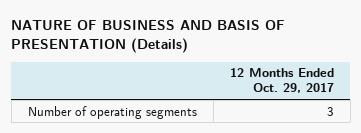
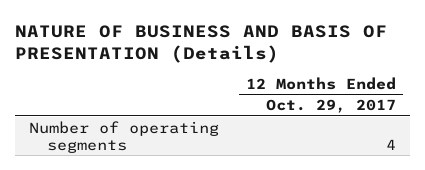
[326,106,334,116] 3 -> [386,138,397,150] 4

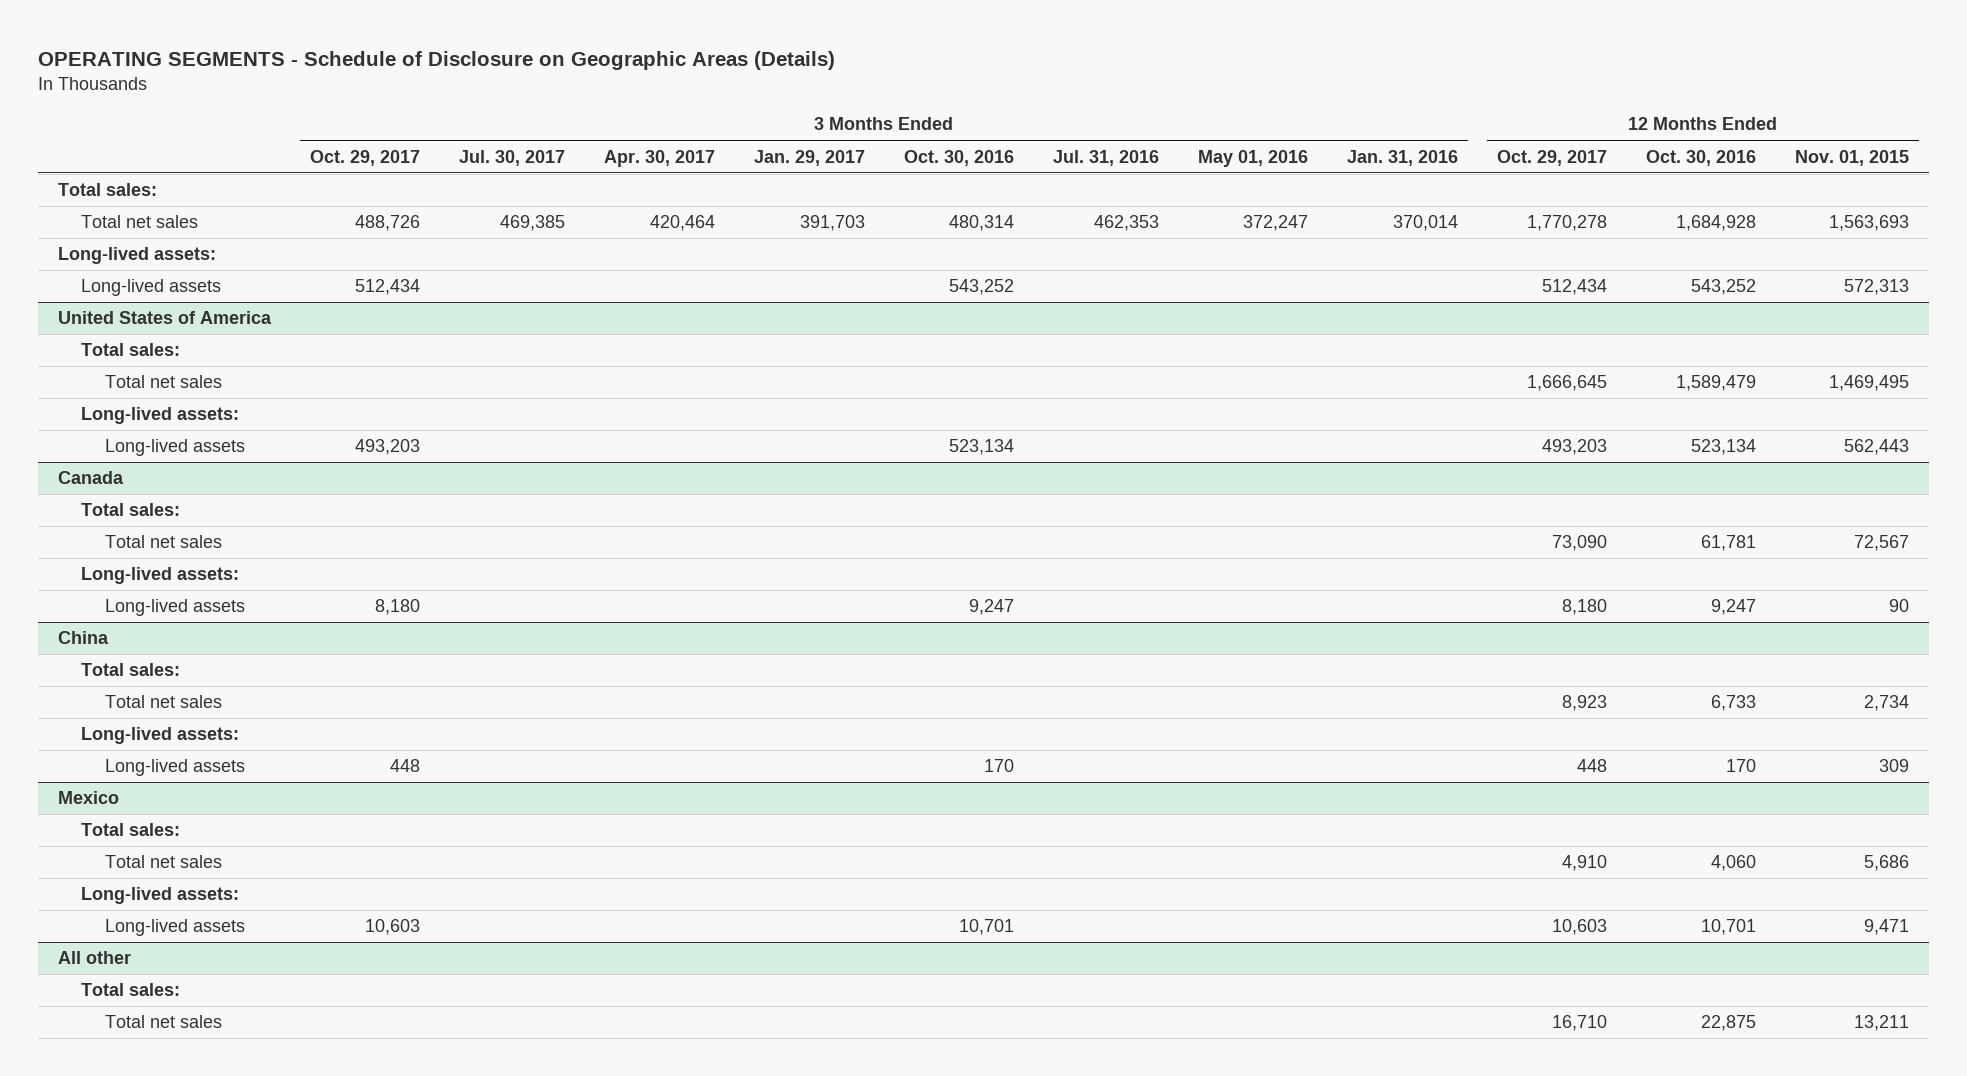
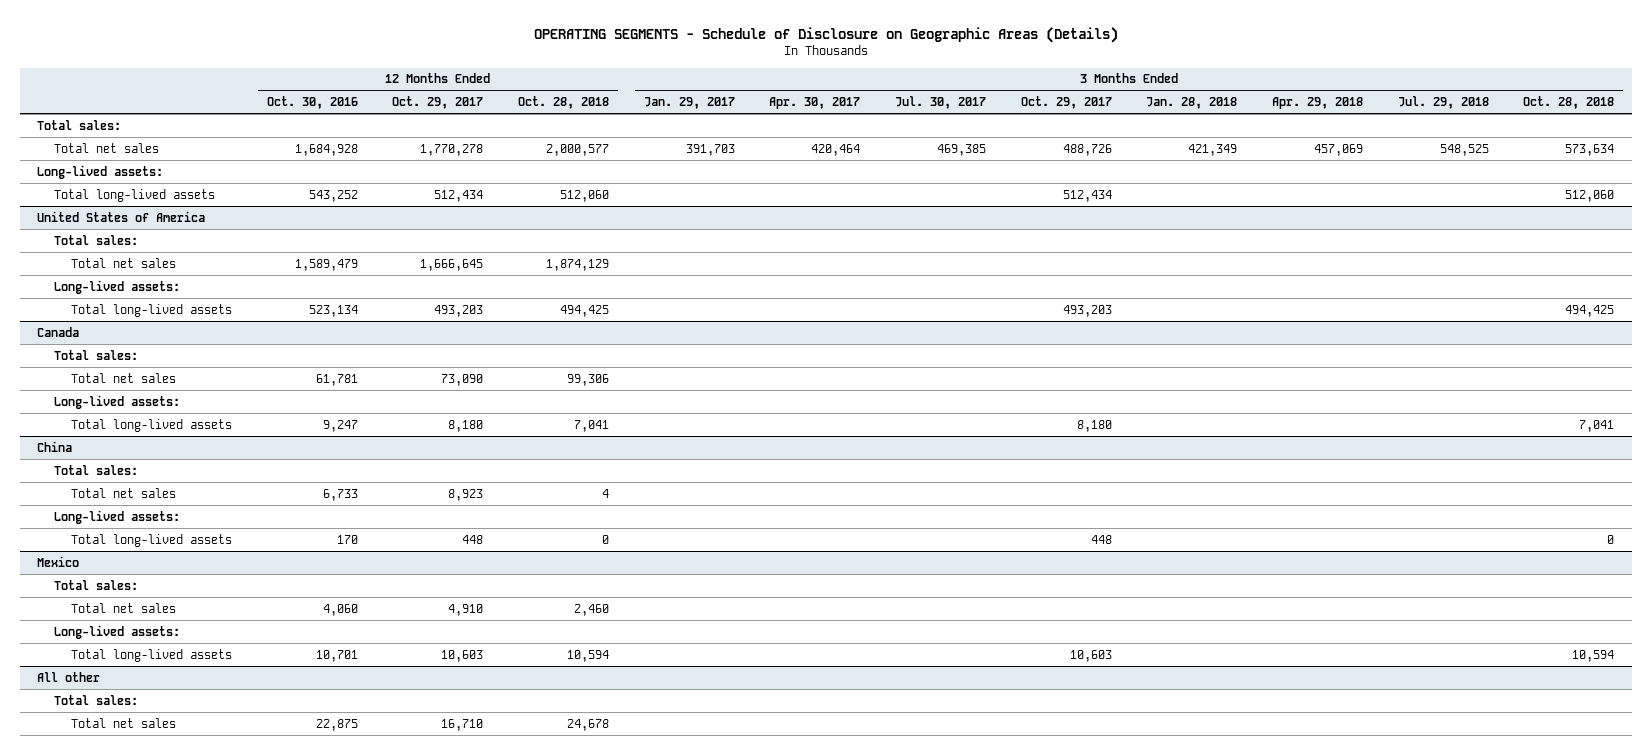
[903,149,1014,166] Oct. 30, 2016 -> none
[1052,149,1159,166] Jul. 31, 2016 -> none
[1197,149,1308,167] May 01, 2016 -> none
[1347,149,1459,166] Jan. 31, 2016 -> none
[1795,149,1910,166] Nov. 01, 2015 -> none
none -> [518,96,610,110] Oct. 28, 2018
none -> [1146,97,1238,110] Jan. 28, 2018
none -> [1272,97,1364,110] Apr. 29, 2018
none -> [1397,96,1489,110] Jul. 29, 2018
none -> [1523,96,1615,110] Oct. 28, 2018
[81,279,222,297] Long-lived assets -> [54,188,216,202] Total long-lived assets
[105,439,246,457] Long-lived assets -> [71,303,233,317] Total long-lived assets
[105,599,246,617] Long-lived assets -> [71,418,233,432] Total long-lived assets
[105,759,246,777] Long-lived assets -> [71,533,233,547] Total long-lived assets
[105,919,246,937] Long-lived assets -> [71,648,233,662] Total long-lived assets

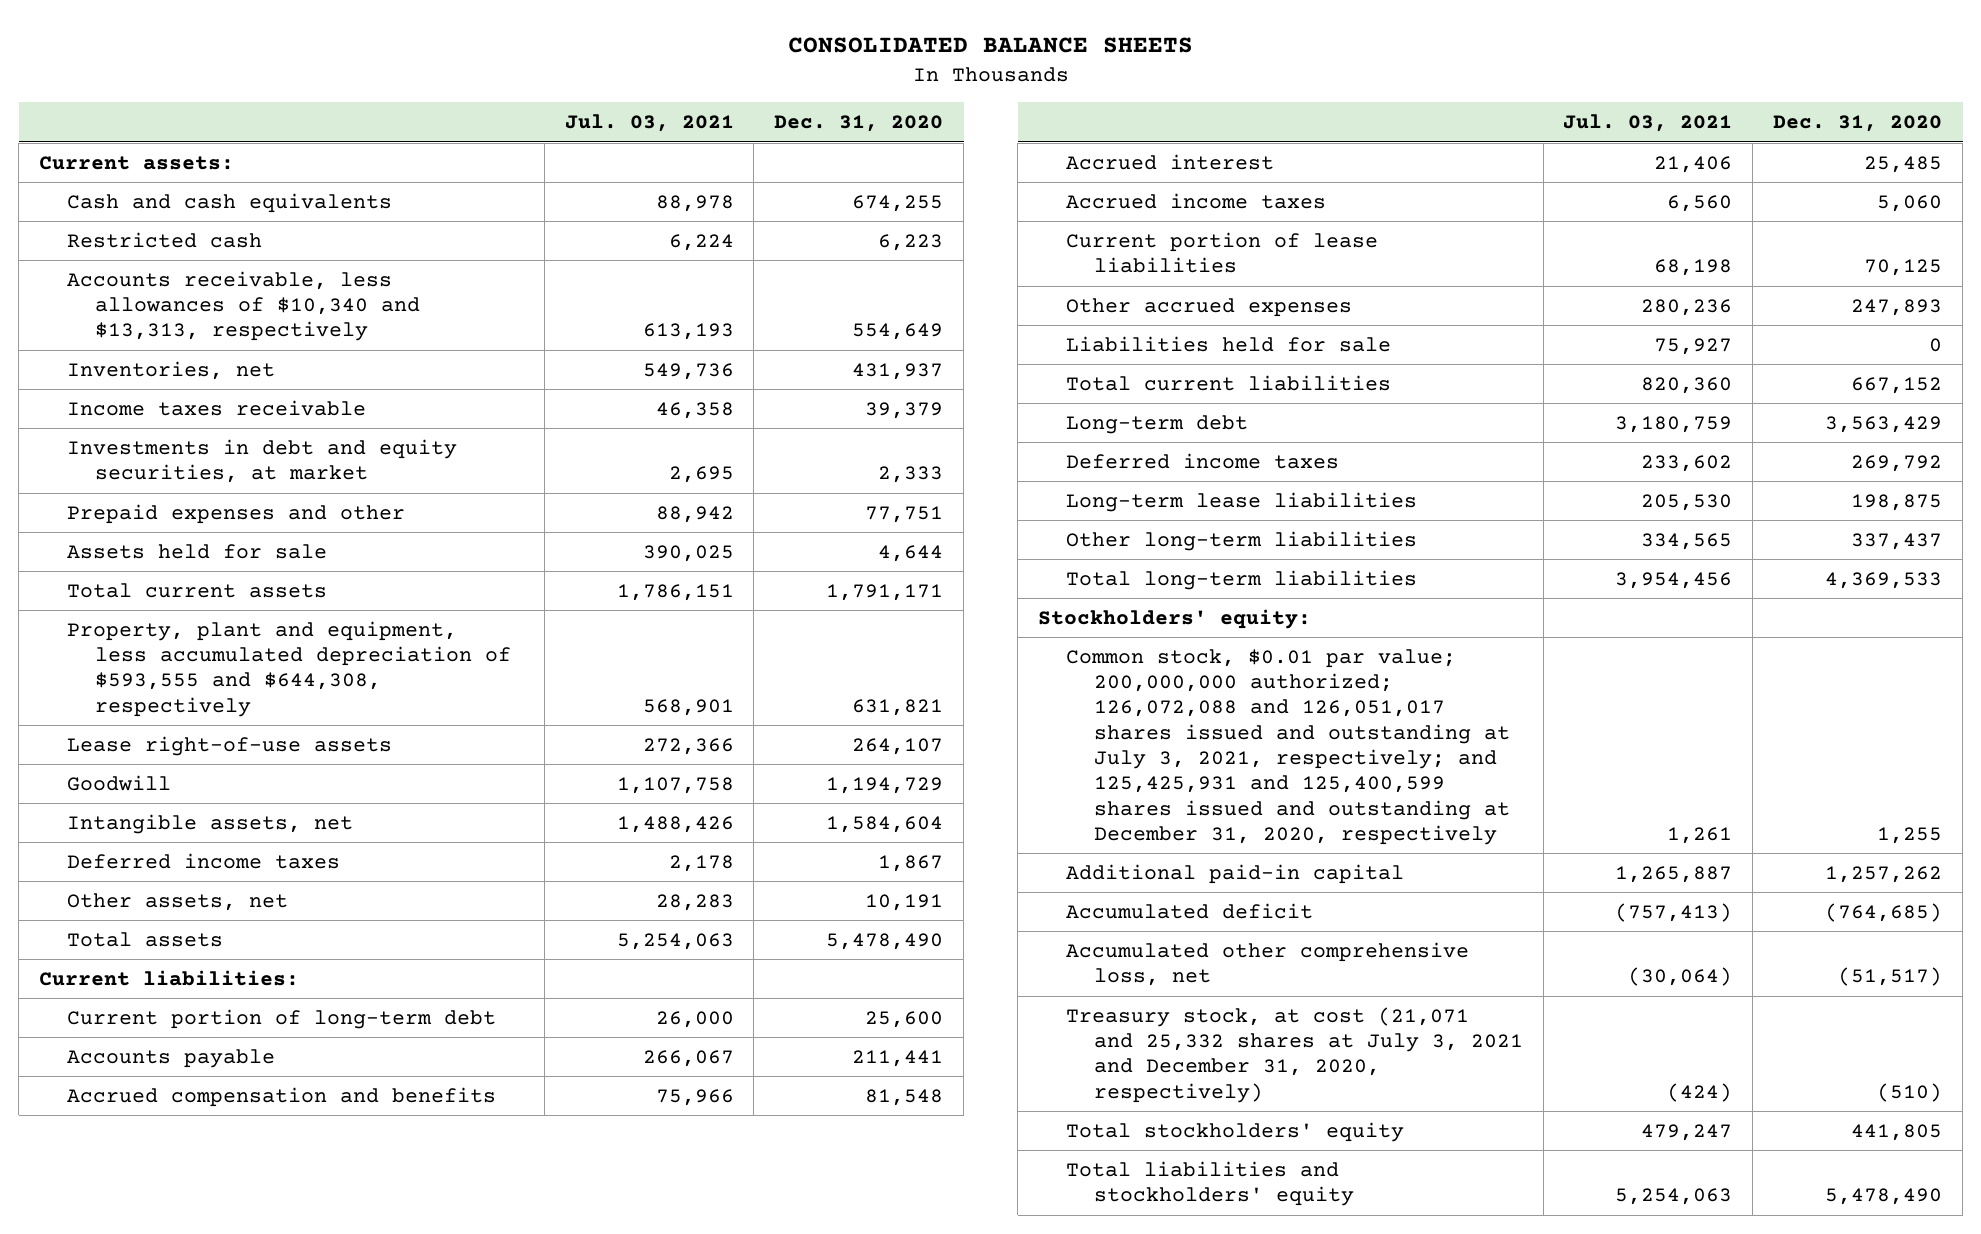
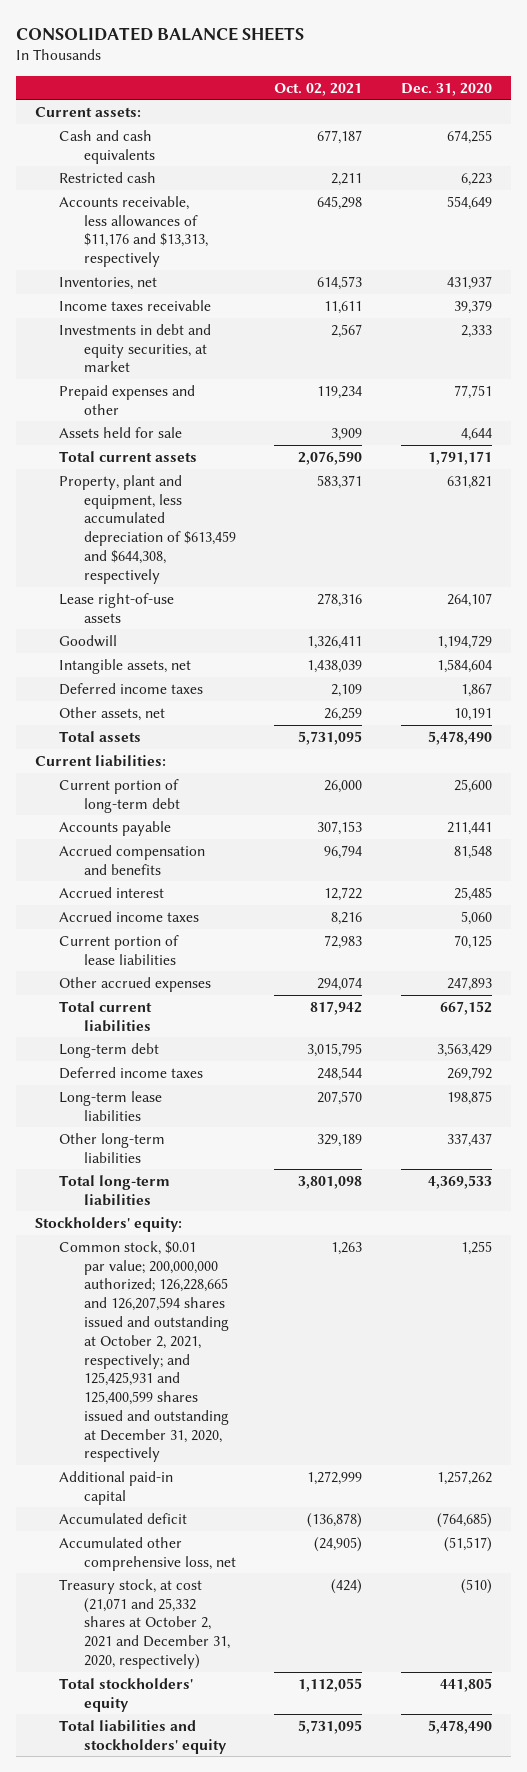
[564,114,734,133] Jul. 03, 2021 -> none
none -> [274,82,363,96] Oct. 02, 2021
[66,270,420,342] Accounts receivable, less allowances of $10,340 and $13,313, respectively -> [59,195,208,268] Accounts receivable, less allowances of $11,176 and $13,313, respectively
[66,620,511,717] Property, plant and equipment, less accumulated depreciation of $593,555 and $644,308, respectively -> [59,474,236,584] Property, plant and equipment, less accumulated depreciation of $613,459 and $644,308, respectively
[1065,335,1391,352] Liabilities held for sale -> none
[1065,648,1510,845] Common stock, $0.01 par value; 200,000,000 authorized; 126,072,088 and 126,051,017 shares issued and outstanding at July 3, 2021, respectively; and 125,425,931 and 125,400,599 shares issued and outstanding at December 31, 2020, respectively -> [59,1240,229,1463] Common stock, $0.01 par value; 200,000,000 authorized; 126,228,665 and 126,207,594 shares issued and outstanding at October 2, 2021, respectively; and 125,425,931 and 125,400,599 shares issued and outstanding at December 31, 2020, respectively
[1065,1006,1523,1103] Treasury stock, at cost (21,071 and 25,332 shares at July 3, 2021 and December 31, 2020, respectively) -> [59,1578,230,1669] Treasury stock, at cost (21,071 and 25,332 shares at October 2, 2021 and December 31, 2020, respectively)

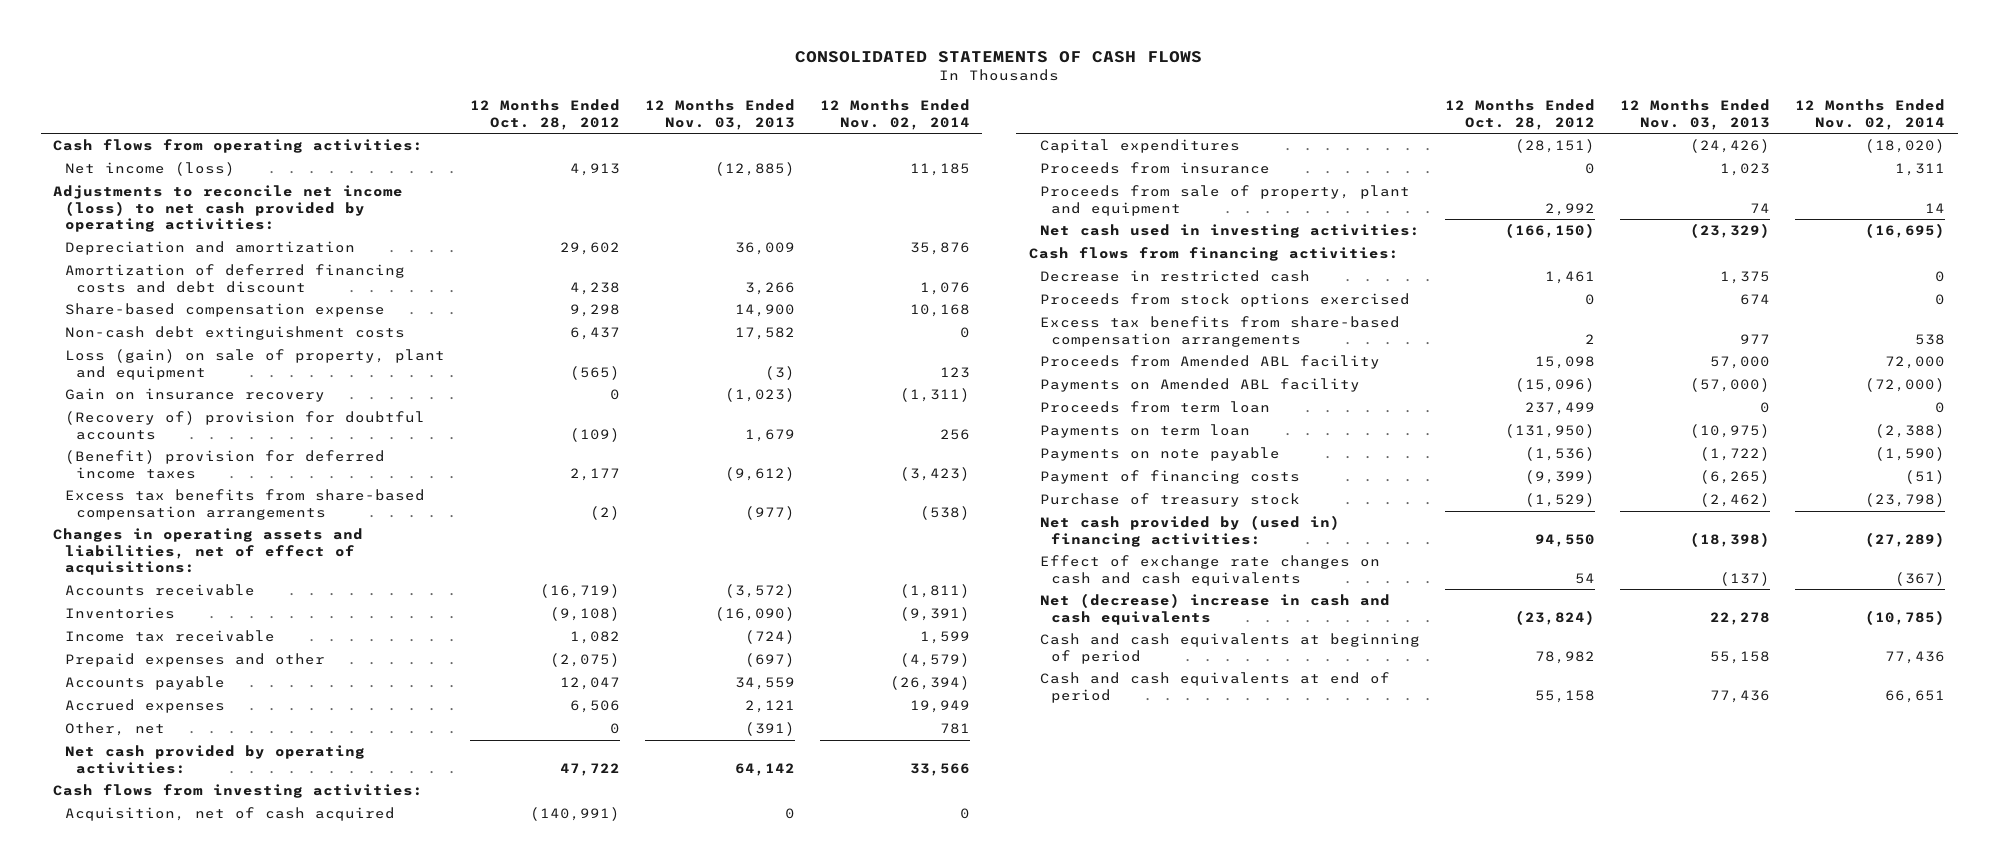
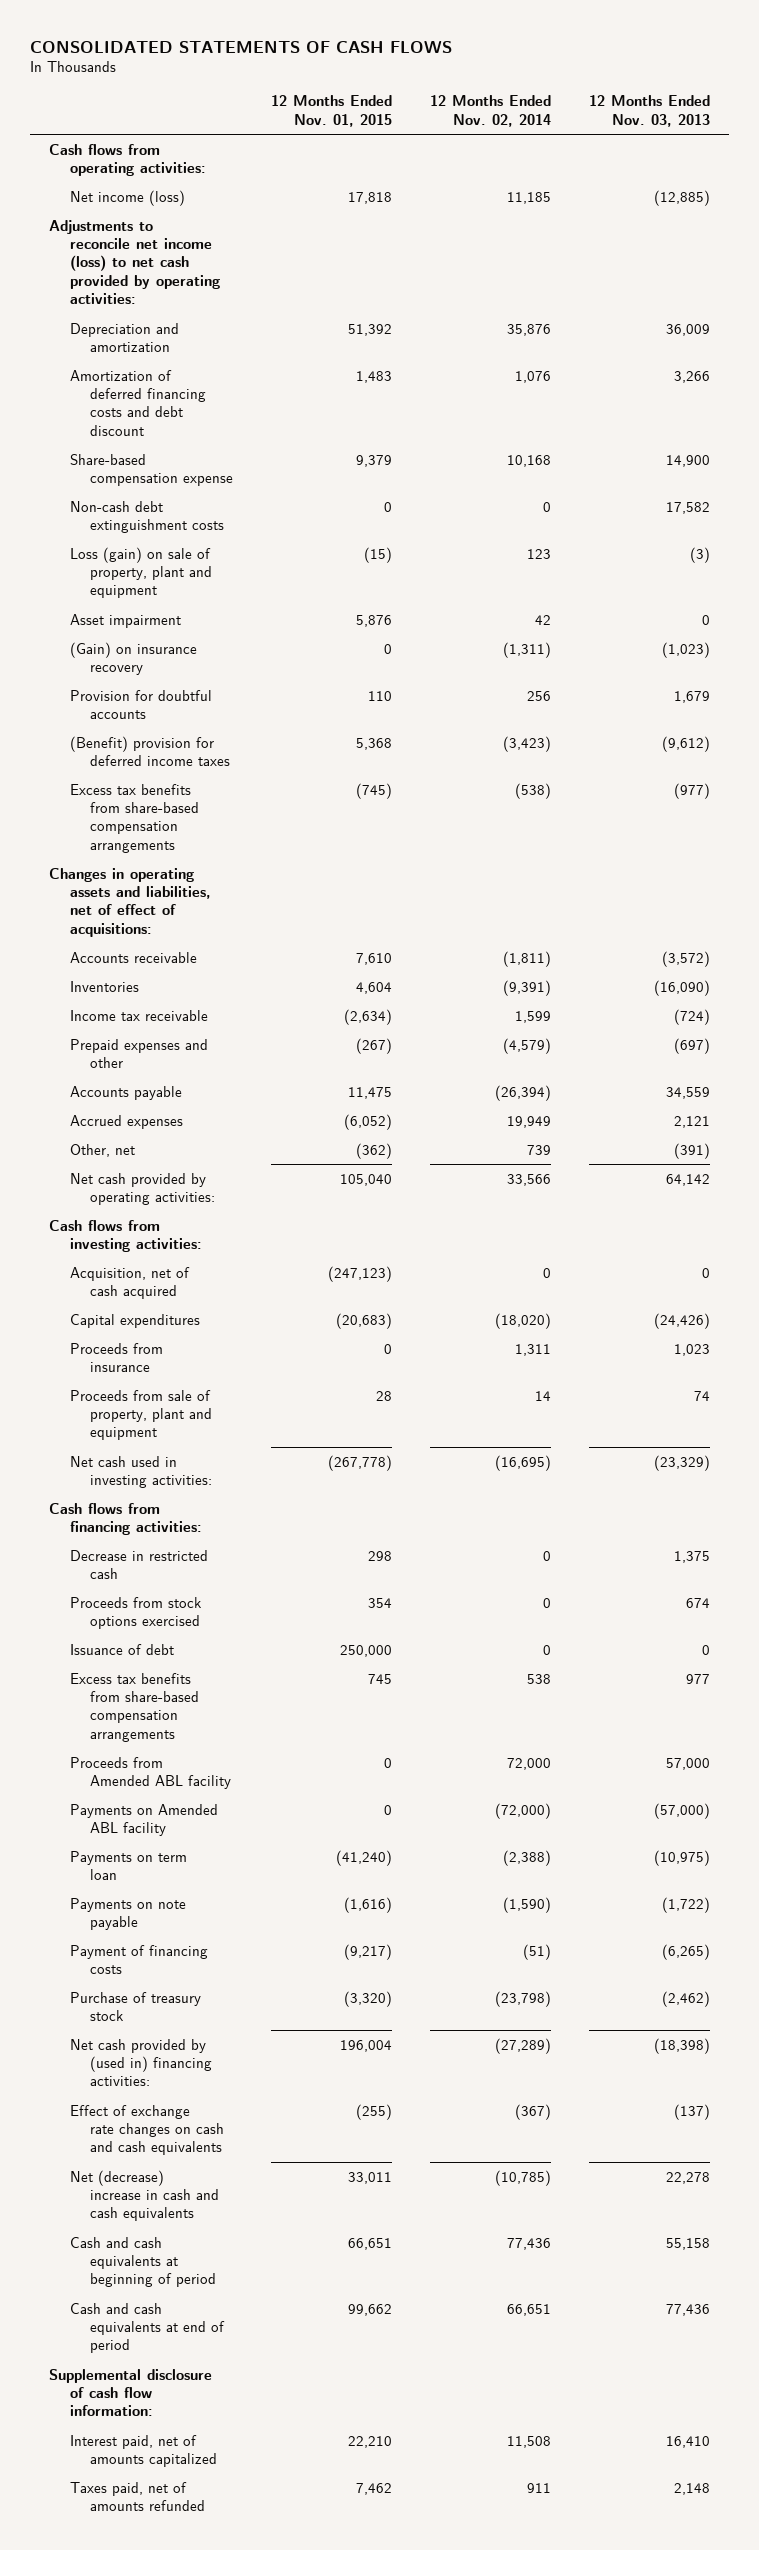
[469,98,620,130] 12 Months Ended Oct. 28, 2012 -> none
none -> [271,95,393,127] 12 Months Ended Nov. 01, 2015
none -> [69,613,181,628] Asset impairment
[64,388,325,403] Gain on insurance recovery -> [69,641,197,676] (Gain) on insurance recovery
[64,411,425,440] (Recovery of) provision for doubtful accounts -> [69,689,212,720] Provision for doubtful accounts
[939,723,970,735] 781 -> [527,1144,552,1155] 739
none -> [69,1643,174,1655] Issuance of debt
[1040,401,1271,414] Proceeds from term loan -> none
none -> [49,2368,213,2417] Supplemental disclosure of cash flow information:
none -> [69,2434,218,2468] Interest paid, net of amounts capitalized
none -> [69,2481,206,2512] Taxes paid, net of amounts refunded

